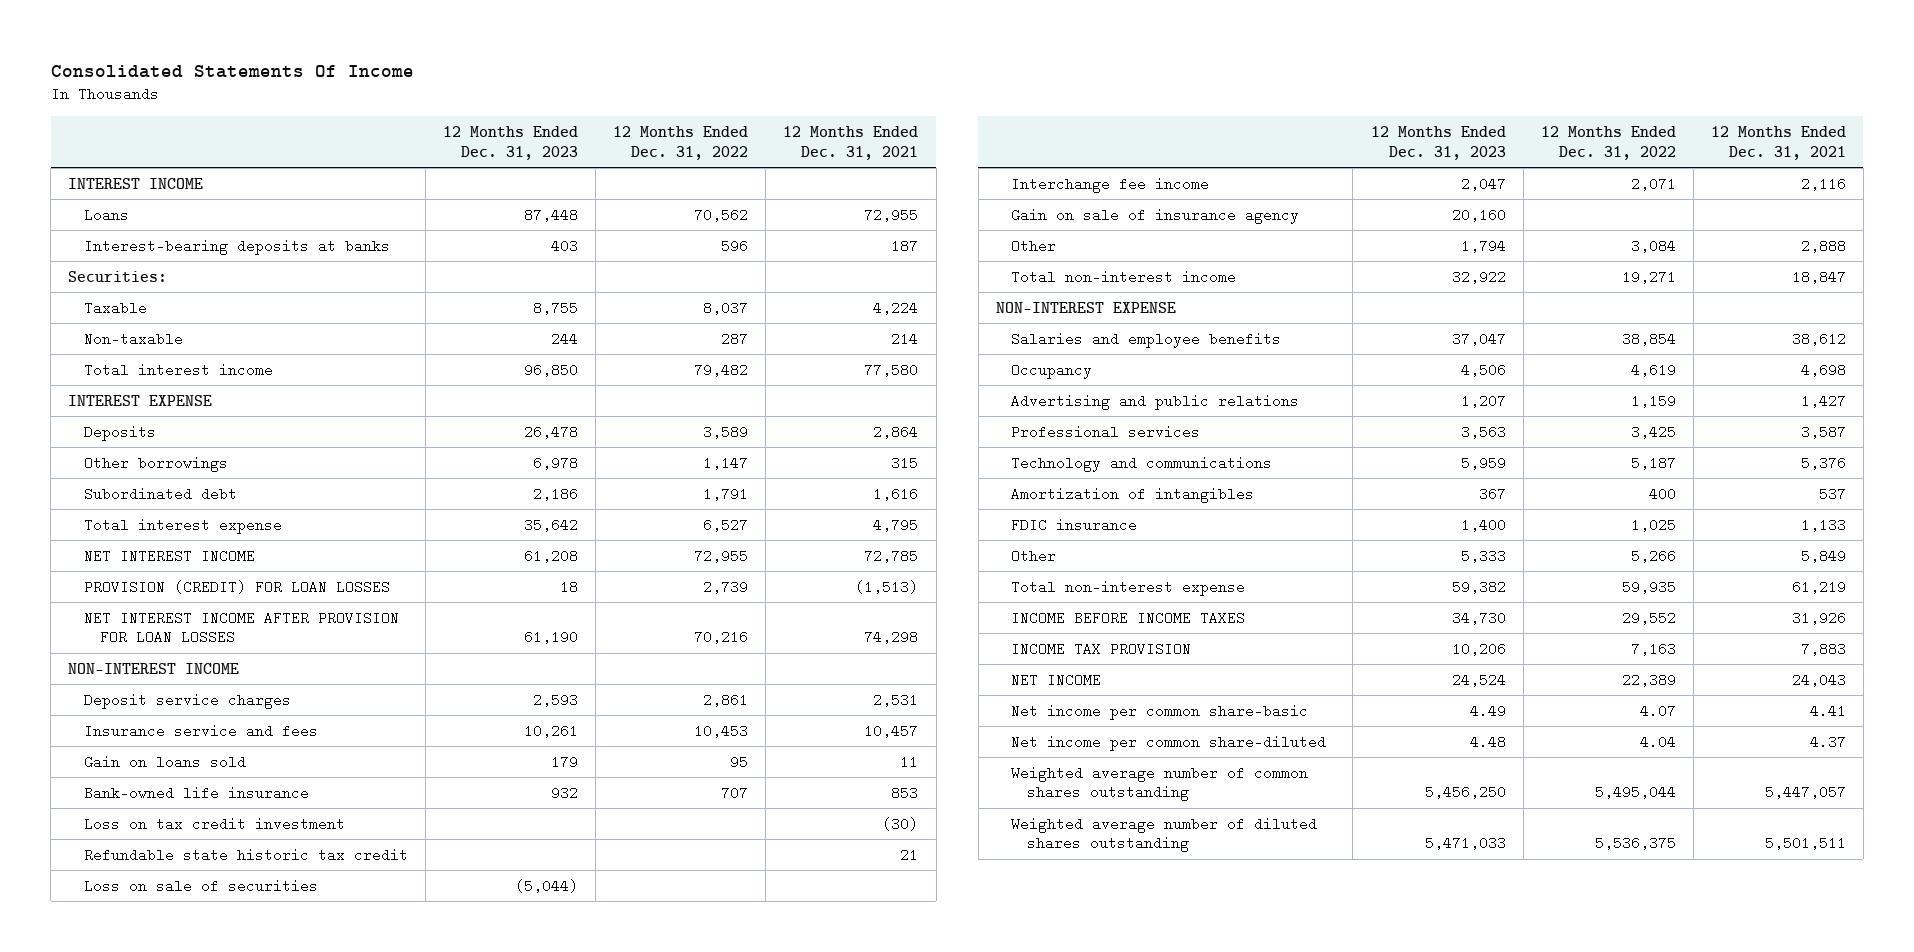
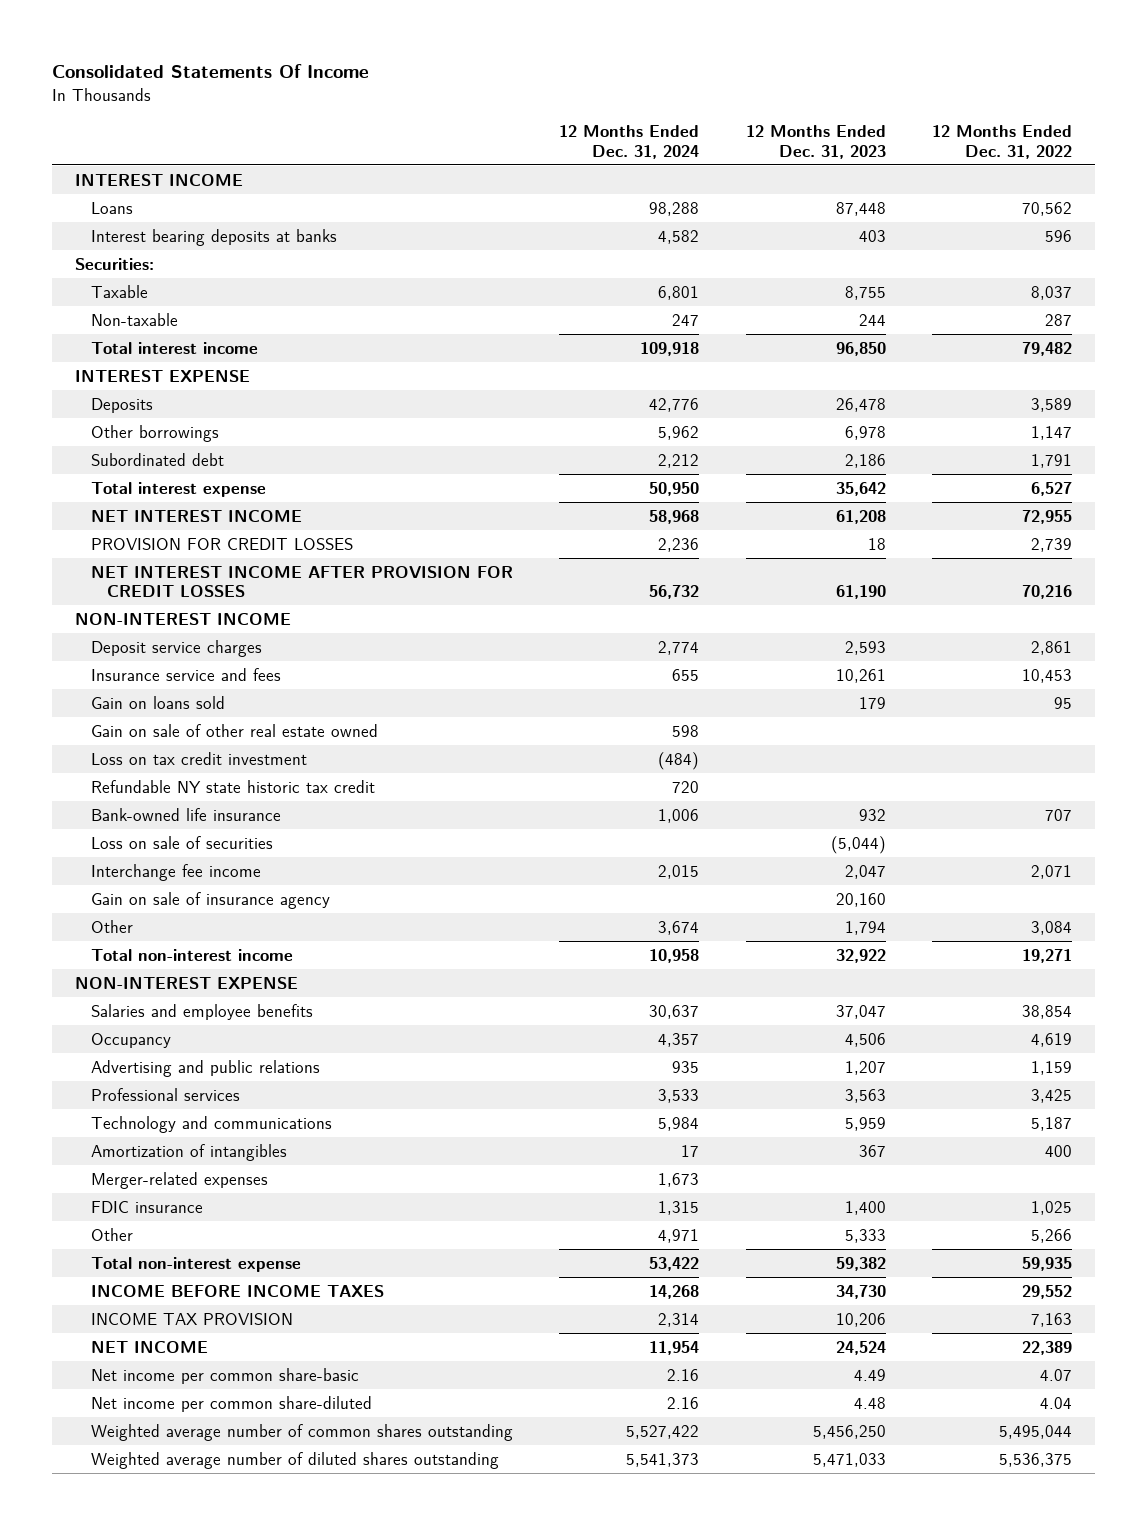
[783,125,919,160] 12 Months Ended Dec. 31, 2021 -> none
none -> [559,125,700,159] 12 Months Ended Dec. 31, 2024
[83,238,390,255] Interest-bearing deposits at banks -> [91,228,338,246] Interest bearing deposits at banks
[83,579,390,594] PROVISION (CREDIT) FOR LOAN LOSSES -> [91,537,354,550] PROVISION FOR CREDIT LOSSES
[83,610,399,645] NET INTEREST INCOME AFTER PROVISION FOR LOAN LOSSES -> [91,565,514,598] NET INTEREST INCOME AFTER PROVISION FOR CREDIT LOSSES
none -> [91,723,379,737] Gain on sale of other real estate owned
[83,847,408,862] Refundable state historic tax credit -> [91,779,376,793] Refundable NY state historic tax credit
[83,785,309,800] Bank-owned life insurance -> [91,807,282,821] Bank-owned life insurance
none -> [91,1171,269,1189] Merger-related expenses

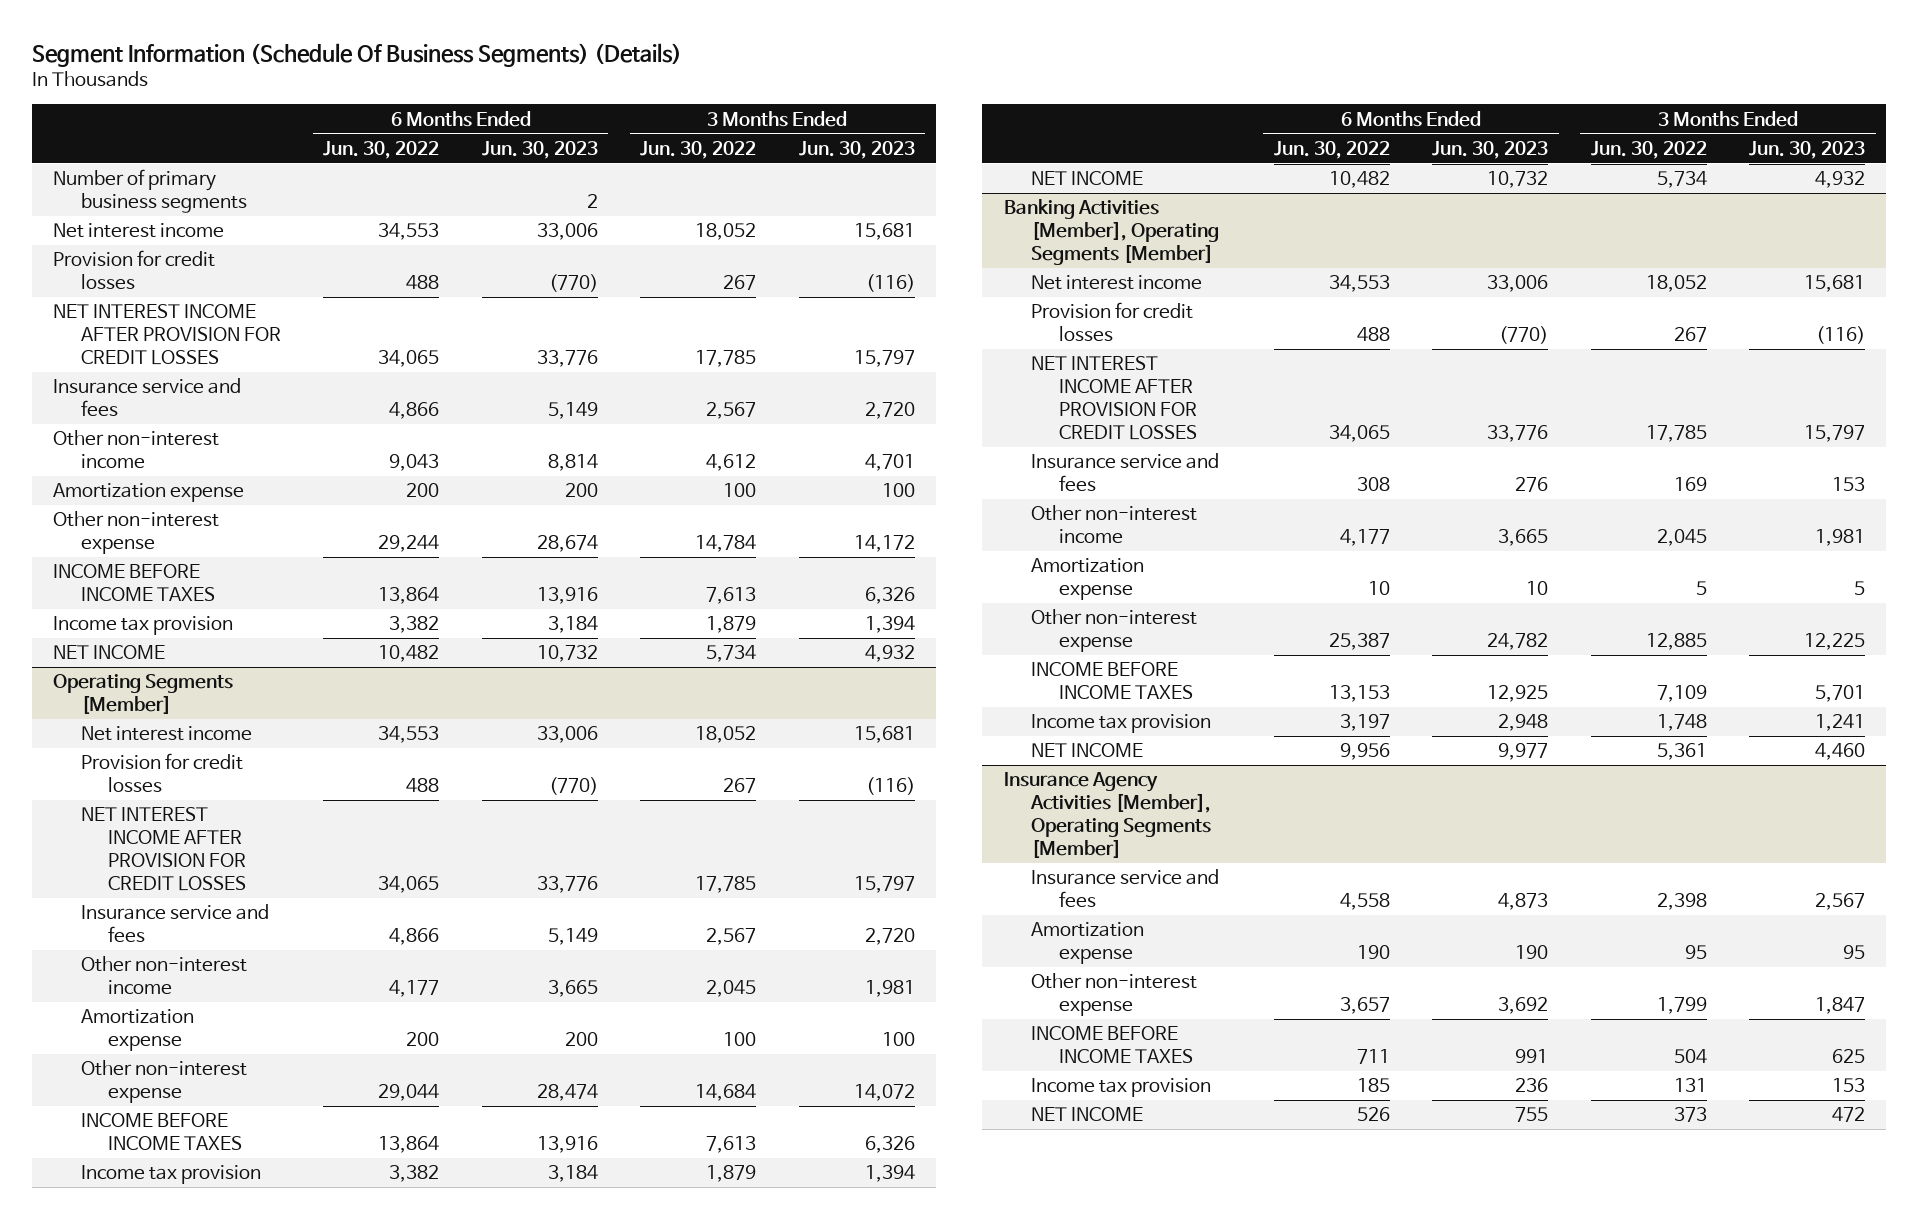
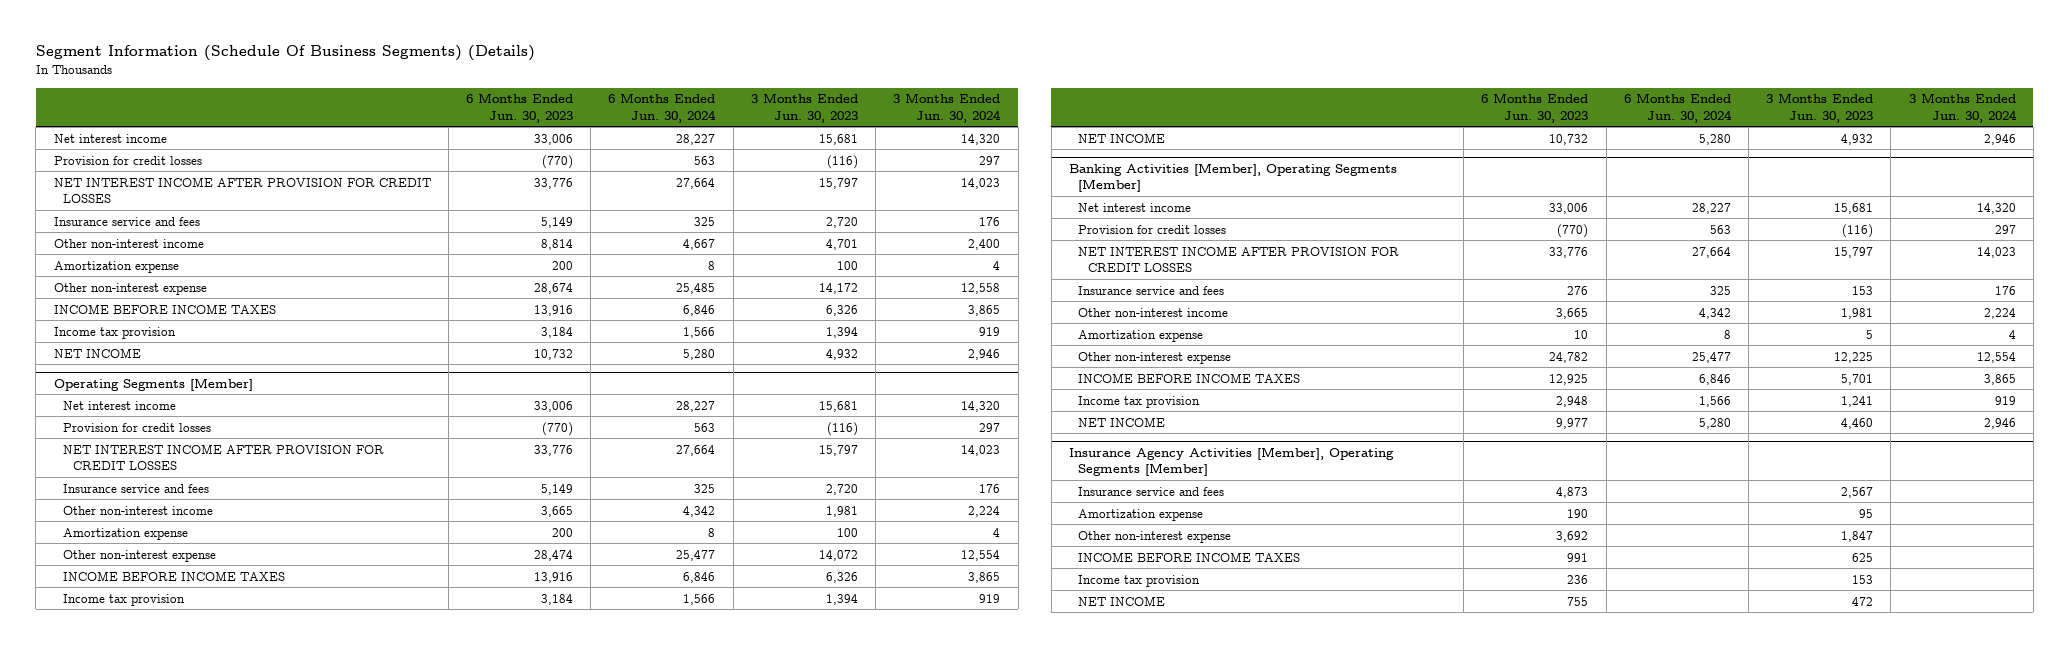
[323,140,440,159] Jun. 30, 2022 -> none
[640,140,757,159] Jun. 30, 2022 -> none
none -> [608,93,717,123] 6 Months Ended Jun. 30, 2024
none -> [893,93,1002,123] 3 Months Ended Jun. 30, 2024
[53,169,247,214] Number of primary business segments -> none

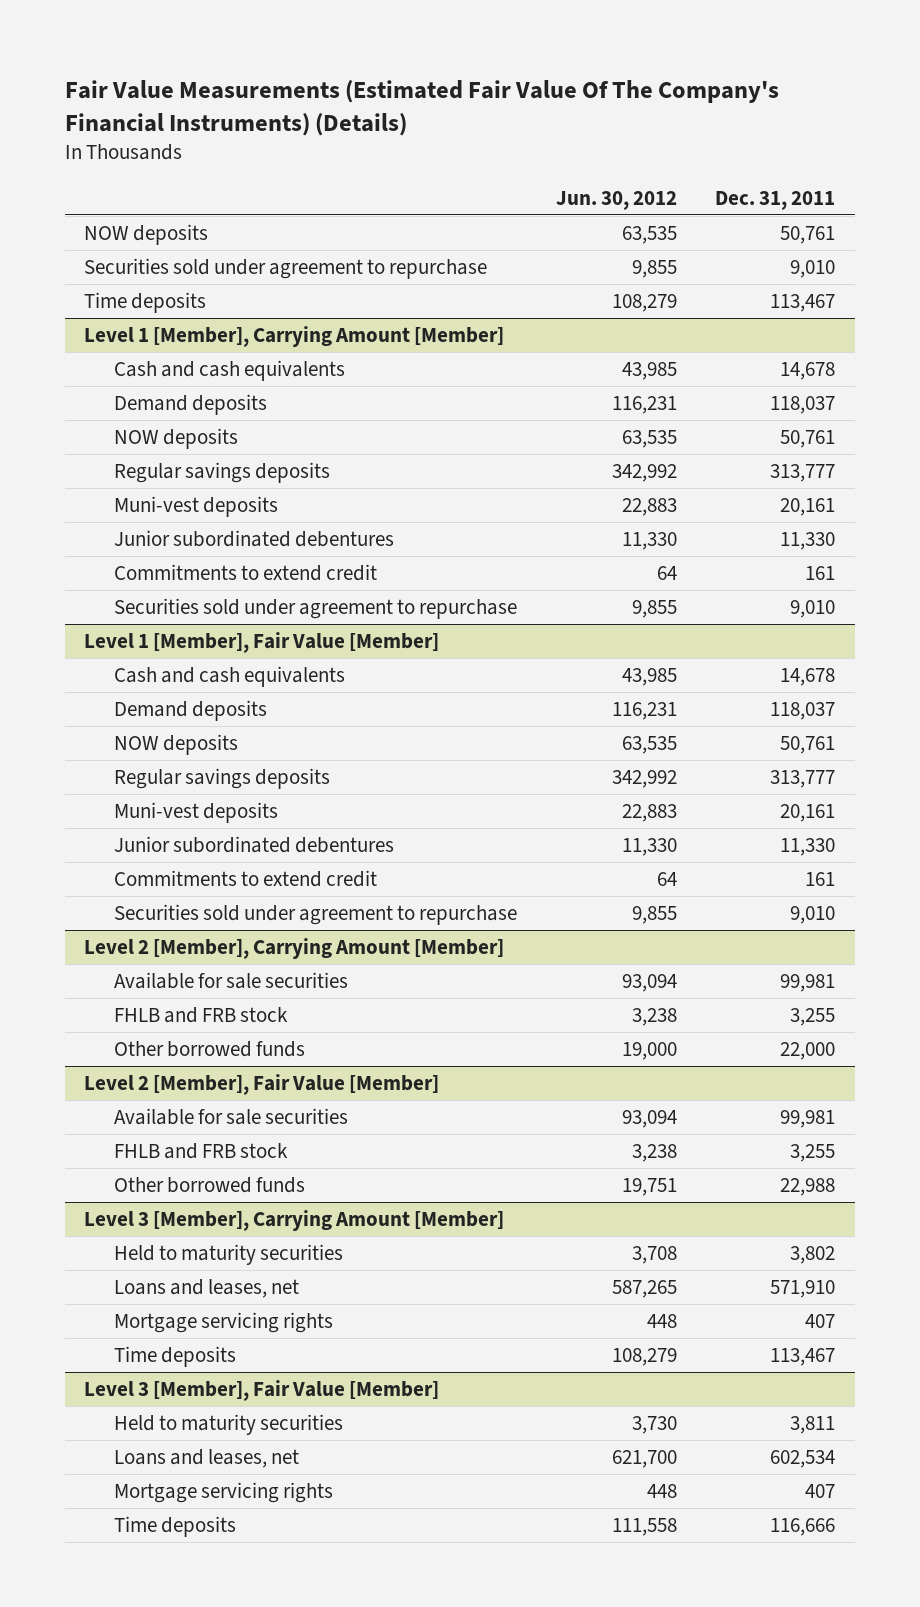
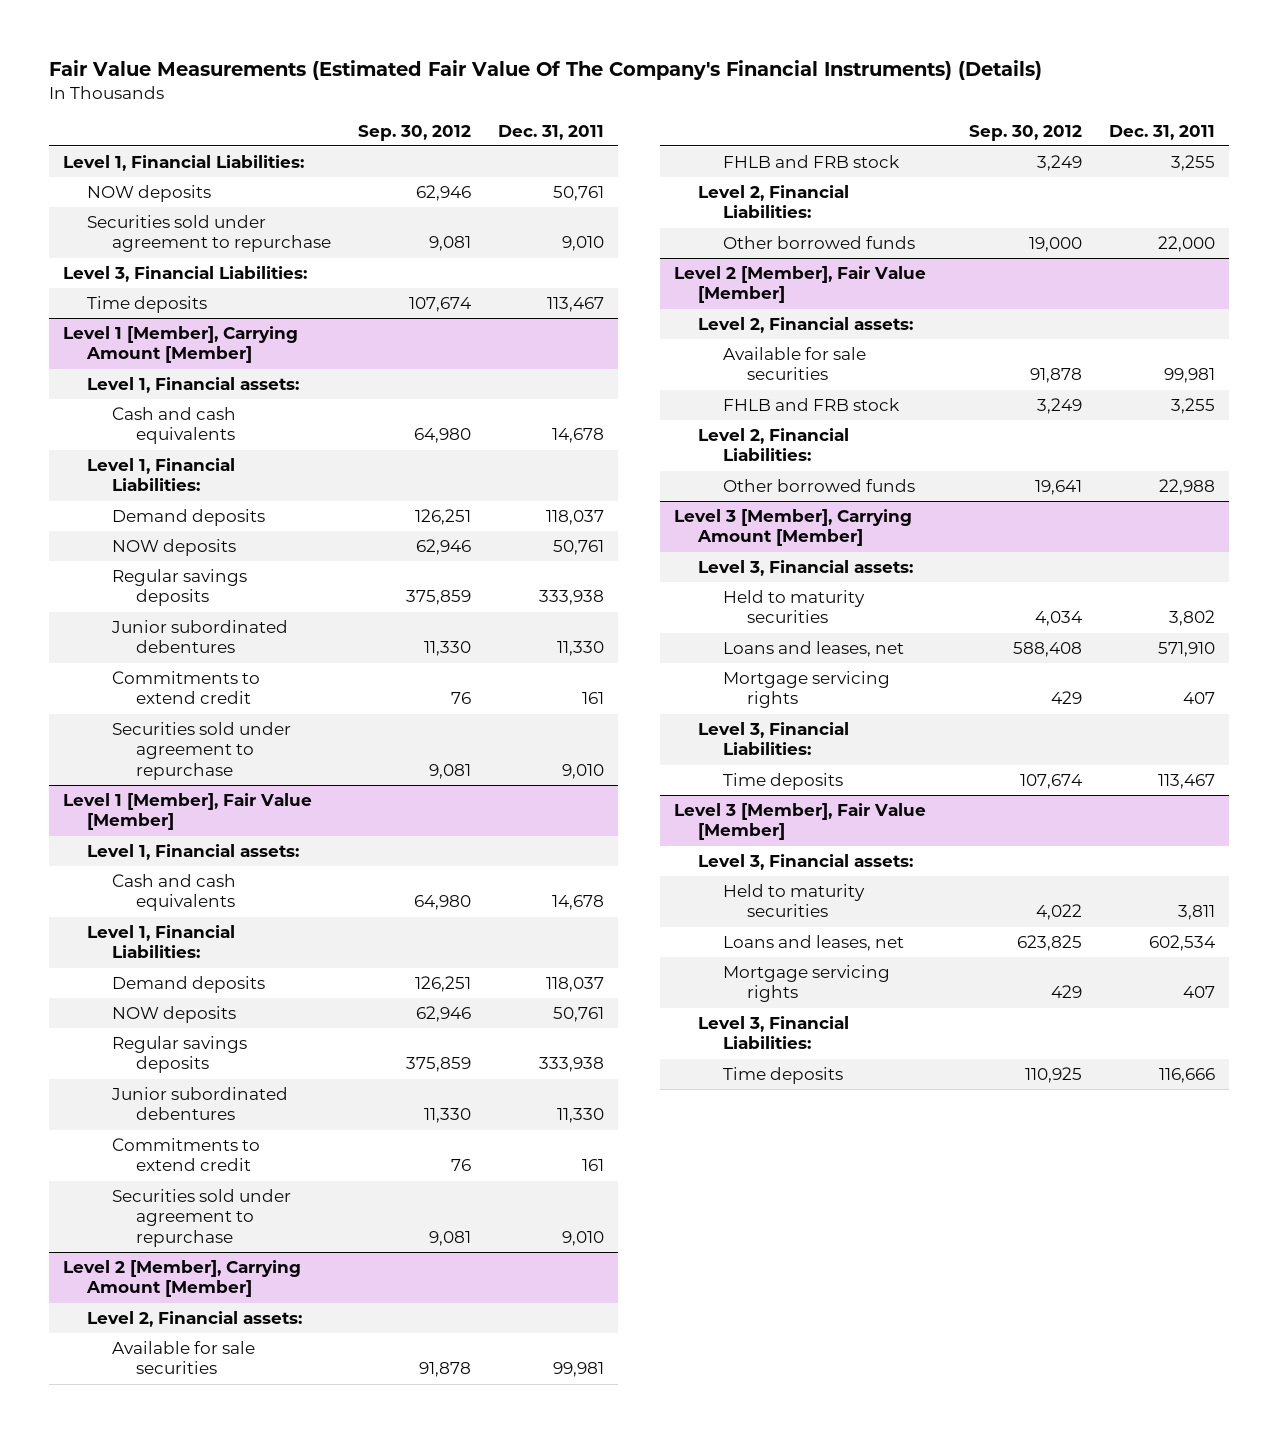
[555,190,677,210] Jun. 30, 2012 -> none
none -> [357,124,471,141] Sep. 30, 2012
none -> [62,155,304,172] Level 1, Financial Liabilities:
none -> [62,266,307,283] Level 3, Financial Liabilities:
none -> [87,377,300,394] Level 1, Financial assets:
none -> [87,458,236,492] Level 1, Financial Liabilities:
[114,496,279,518] Muni-vest deposits -> none
[770,464,836,483] 313,777 -> [538,590,604,606] 333,938
none -> [87,844,300,861] Level 1, Financial assets:
none -> [87,925,236,959] Level 1, Financial Liabilities:
[114,802,279,824] Muni-vest deposits -> none
[770,770,836,789] 313,777 -> [538,1057,604,1073] 333,938
none -> [87,1311,303,1328] Level 2, Financial assets:
none -> [698,185,850,219] Level 2, Financial Liabilities:
none -> [698,317,914,334] Level 2, Financial assets:
none -> [698,428,850,462] Level 2, Financial Liabilities:
none -> [698,560,914,577] Level 3, Financial assets:
none -> [698,722,850,756] Level 3, Financial Liabilities:
none -> [698,854,914,871] Level 3, Financial assets:
none -> [698,1016,850,1050] Level 3, Financial Liabilities:

